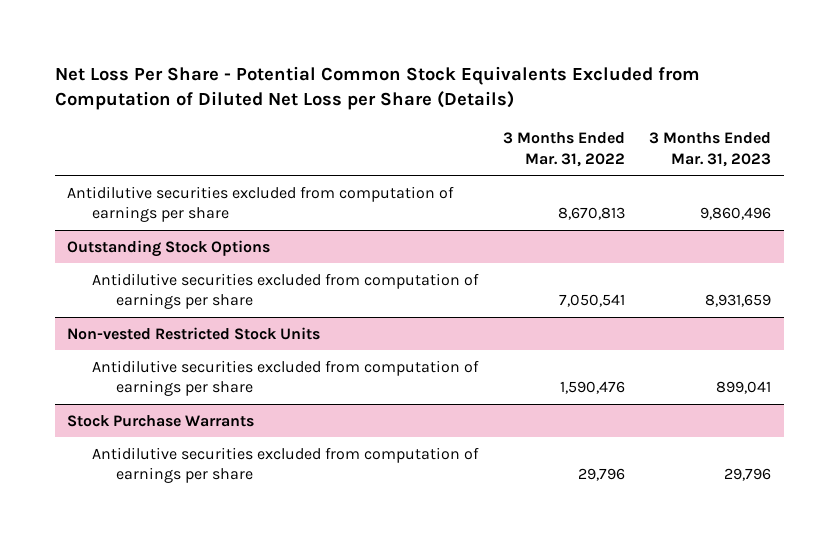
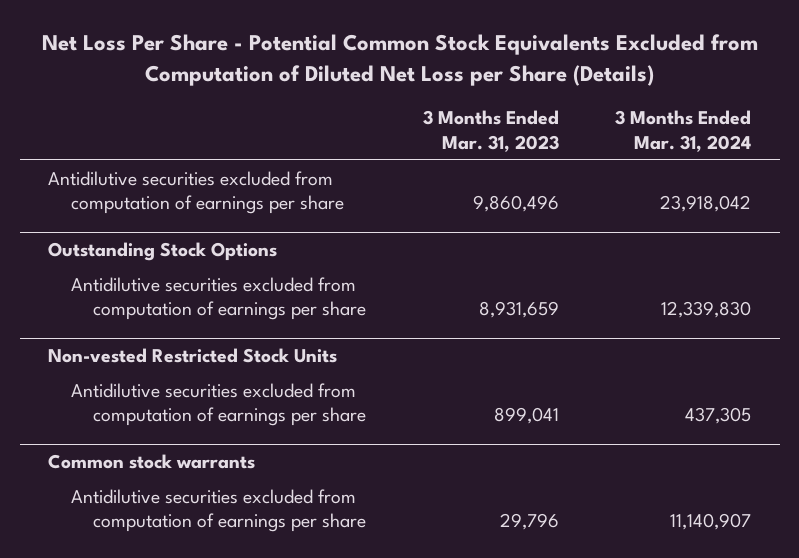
[502,131,625,167] 3 Months Ended Mar. 31, 2022 -> none
none -> [615,110,752,152] 3 Months Ended Mar. 31, 2024
[67,414,255,427] Stock Purchase Warrants -> [48,453,256,469] Common stock warrants

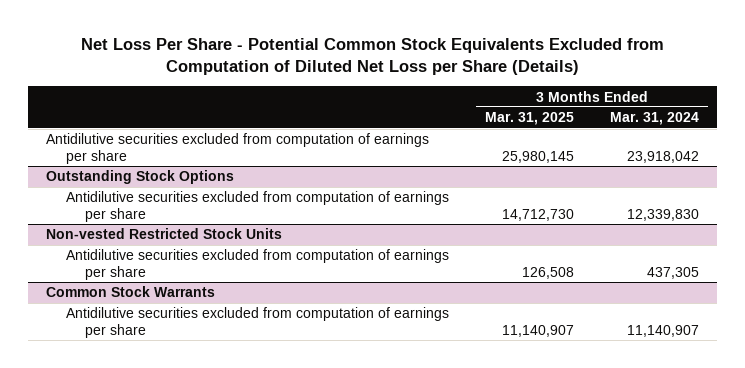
[422,110,559,152] 3 Months Ended Mar. 31, 2023 -> none
none -> [484,112,574,126] Mar. 31, 2025
[48,453,256,469] Common stock warrants -> [46,286,216,298] Common Stock Warrants

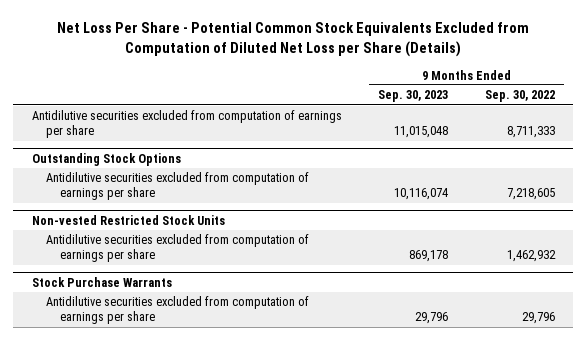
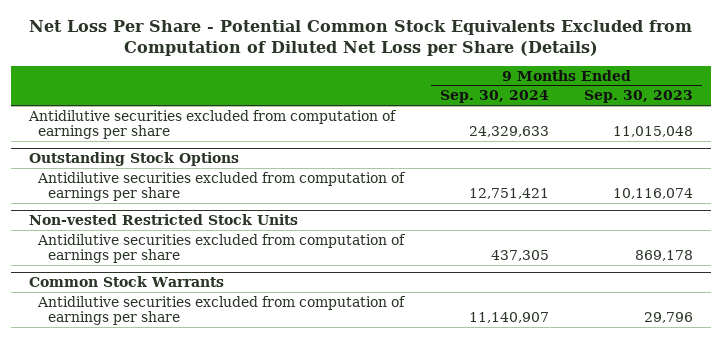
[484,90,555,103] Sep. 30, 2022 -> none
none -> [439,90,549,104] Sep. 30, 2024
[31,276,172,287] Stock Purchase Warrants -> [28,276,224,288] Common Stock Warrants

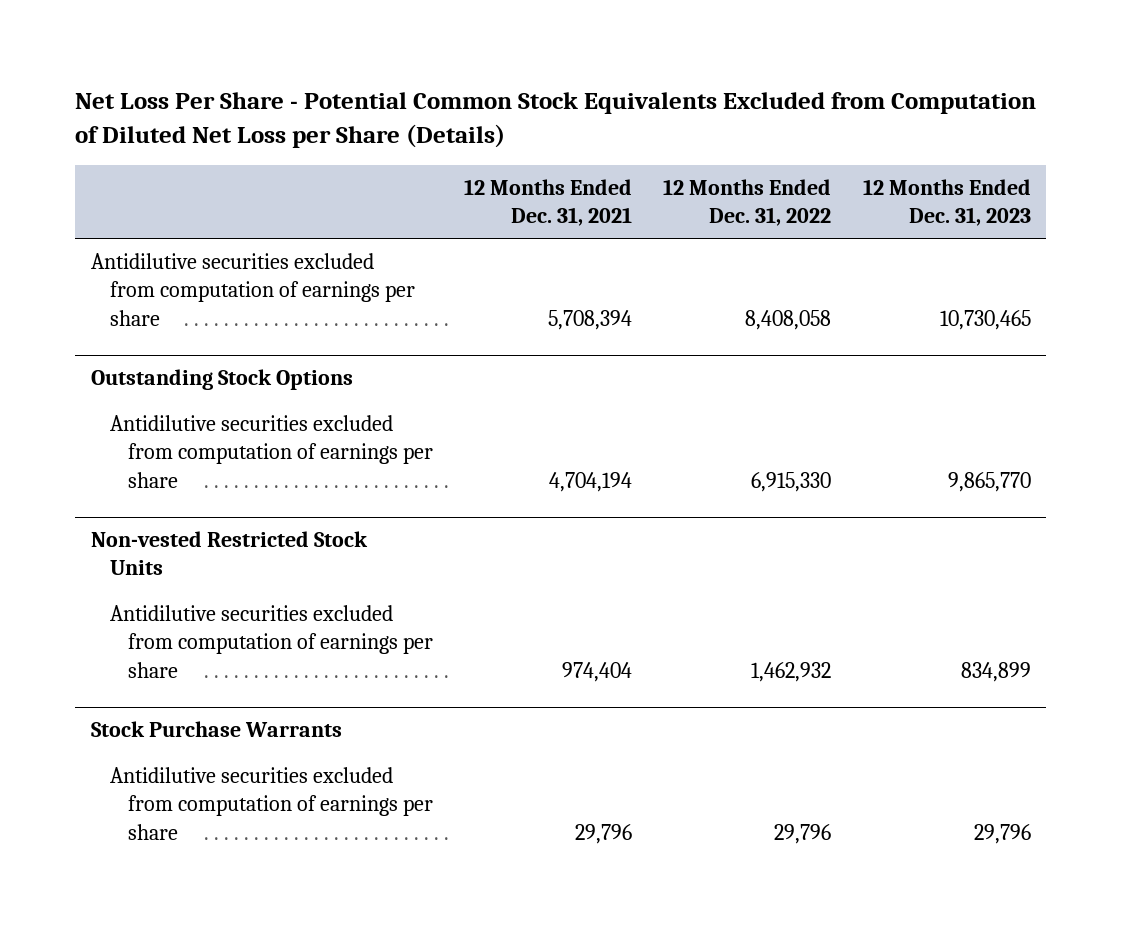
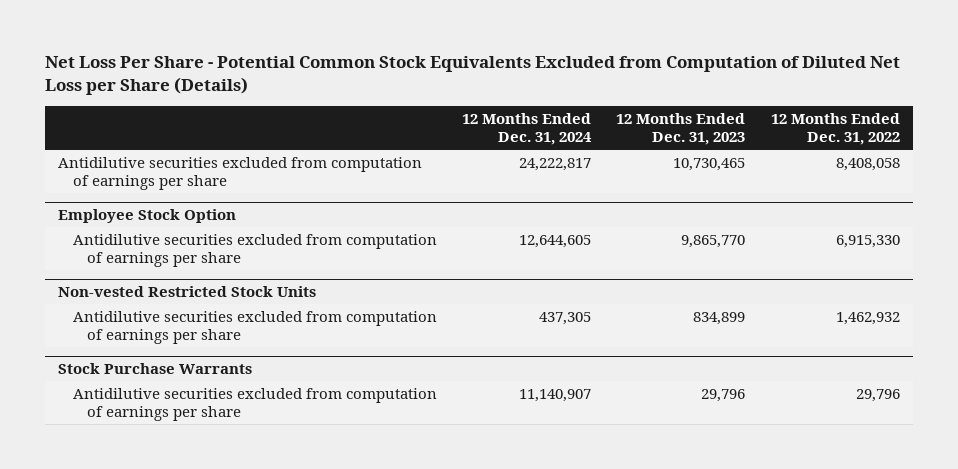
[464,178,633,226] 12 Months Ended Dec. 31, 2021 -> none
none -> [462,112,593,146] 12 Months Ended Dec. 31, 2024
[90,369,353,391] Outstanding Stock Options -> [57,208,236,223] Employee Stock Option

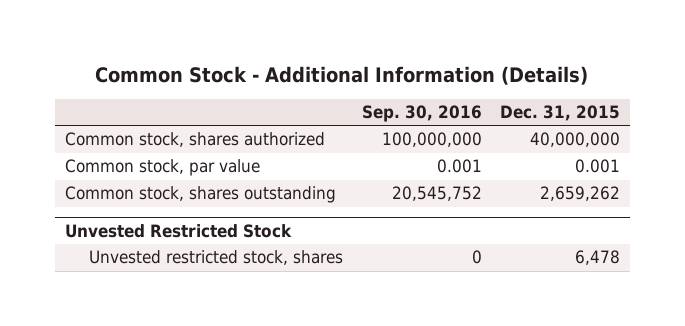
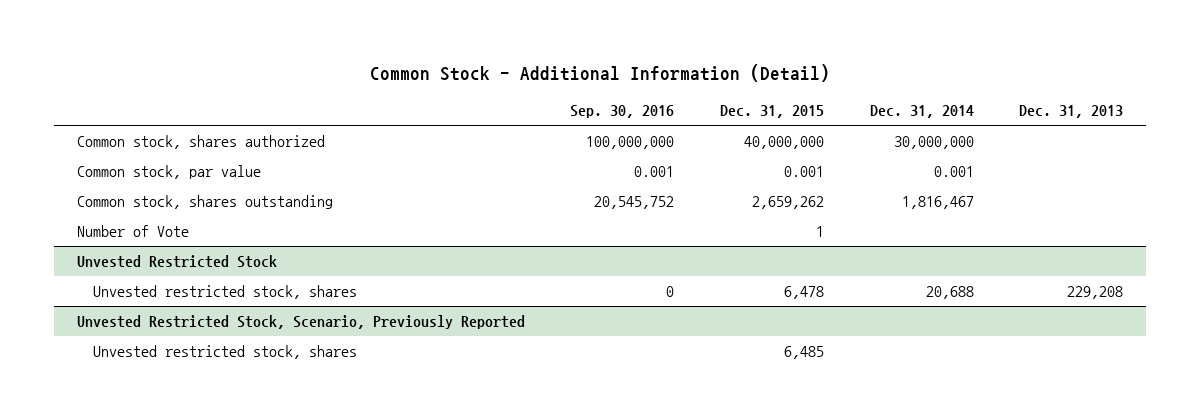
[95,65,589,85] Common Stock - Additional Information (Details) -> [369,64,830,83] Common Stock - Additional Information (Detail)
none -> [869,105,974,119] Dec. 31, 2014
none -> [1019,105,1124,119] Dec. 31, 2013
none -> [76,225,189,238] Number of Vote
none -> [76,315,525,330] Unvested Restricted Stock, Scenario, Previously Reported
none -> [92,345,357,360] Unvested restricted stock, shares

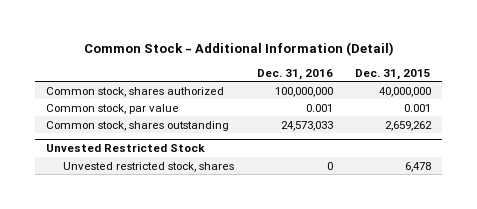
[570,105,675,119] Sep. 30, 2016 -> none
[869,105,974,119] Dec. 31, 2014 -> none
[1019,105,1124,119] Dec. 31, 2013 -> none
none -> [256,68,333,80] Dec. 31, 2016
[76,225,189,238] Number of Vote -> none
[76,315,525,330] Unvested Restricted Stock, Scenario, Previously Reported -> none
[92,345,357,360] Unvested restricted stock, shares -> none

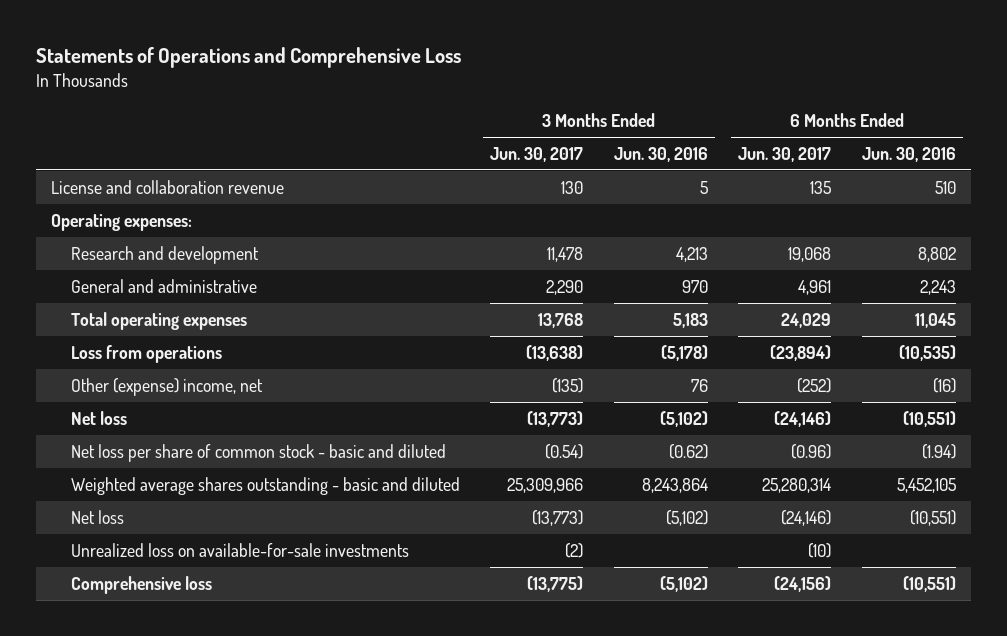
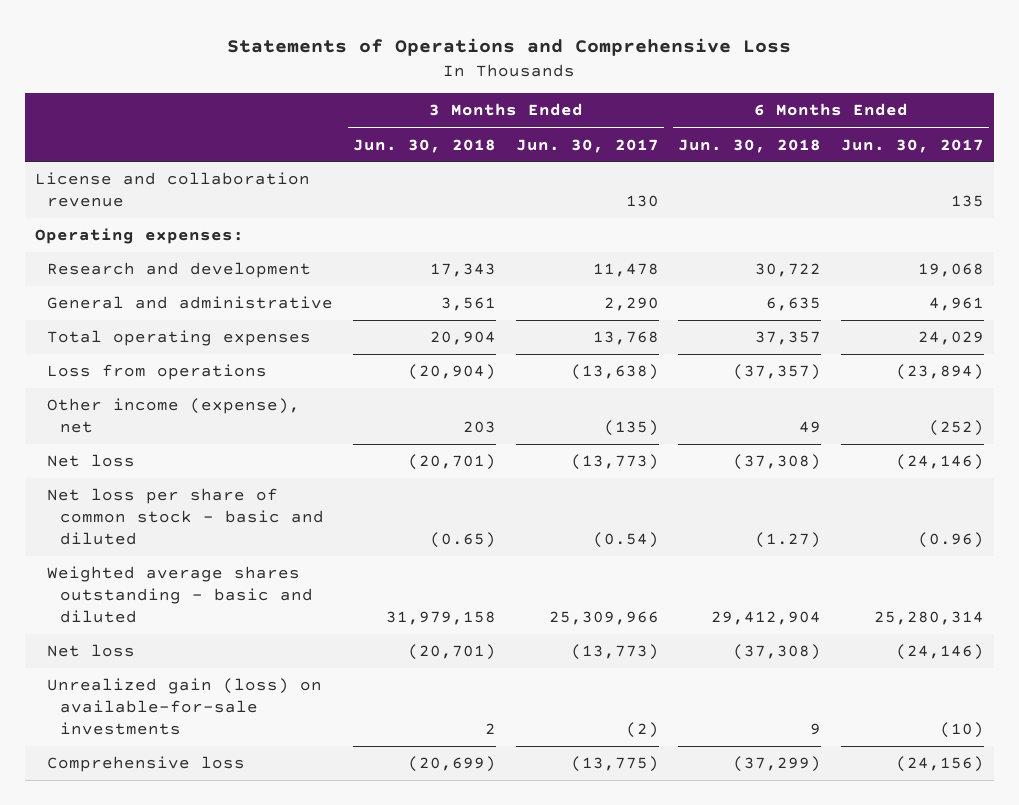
[613,146,708,162] Jun. 30, 2016 -> none
[861,146,956,162] Jun. 30, 2016 -> none
none -> [352,138,496,153] Jun. 30, 2018
none -> [678,138,822,153] Jun. 30, 2018
[70,377,263,396] Other (expense) income, net -> [47,398,301,434] Other income (expense), net
[70,542,409,557] Unrealized loss on available-for-sale investments -> [47,678,323,736] Unrealized gain (loss) on available-for-sale investments

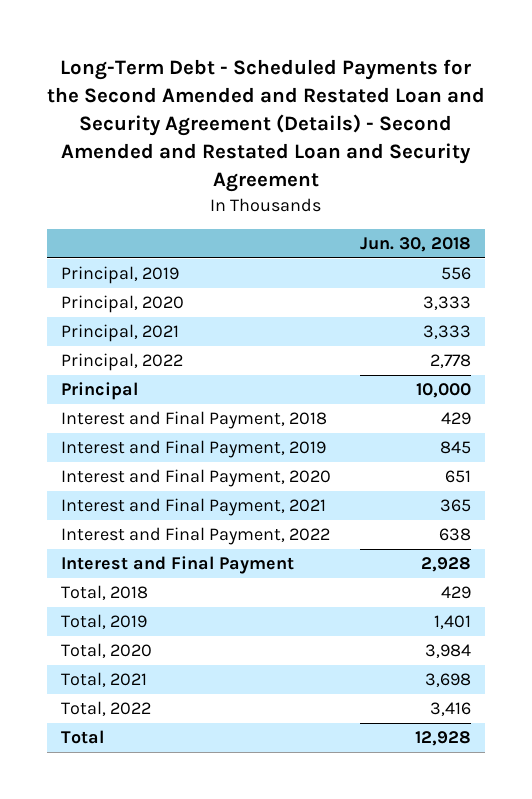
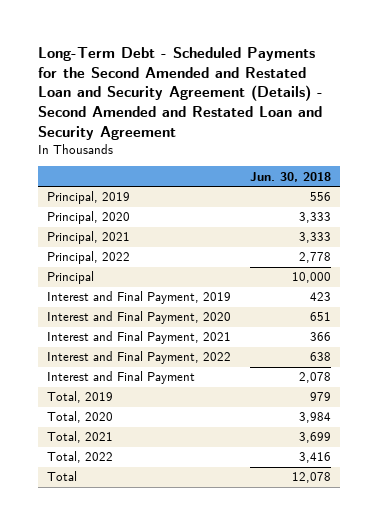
[60,440,326,459] Interest and Final Payment, 2019 -> none
[60,411,327,430] Interest and Final Payment, 2018 -> [47,291,232,305] Interest and Final Payment, 2019
[440,412,471,426] 429 -> [309,292,331,302] 423
[439,499,471,513] 365 -> [309,332,331,342] 366
[60,614,147,630] Total, 2019 -> none
[420,557,471,573] 2,928 -> [298,372,331,384] 2,078
[60,585,148,601] Total, 2018 -> [47,391,114,404] Total, 2019
[440,586,471,600] 429 -> [309,392,331,402] 979
[424,673,471,688] 3,698 -> [298,432,331,444] 3,699
[414,731,471,747] 12,928 -> [291,472,331,484] 12,078

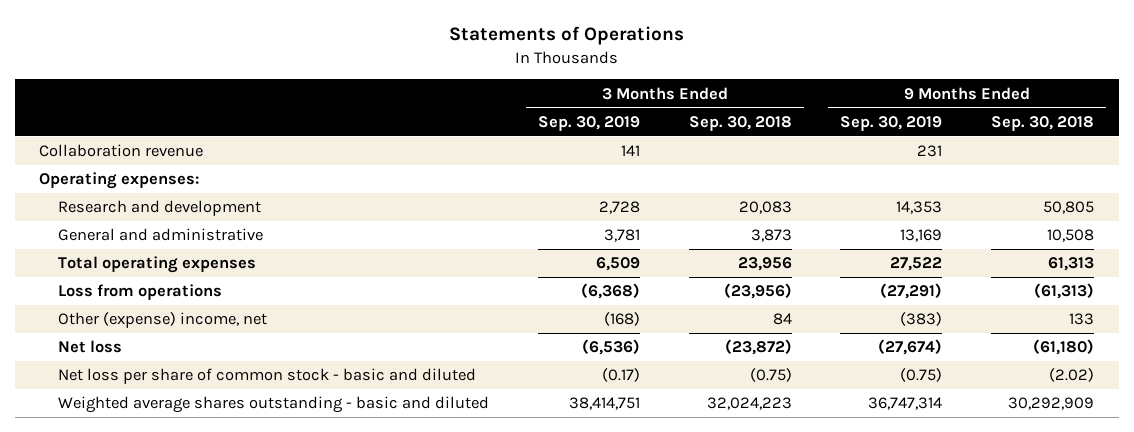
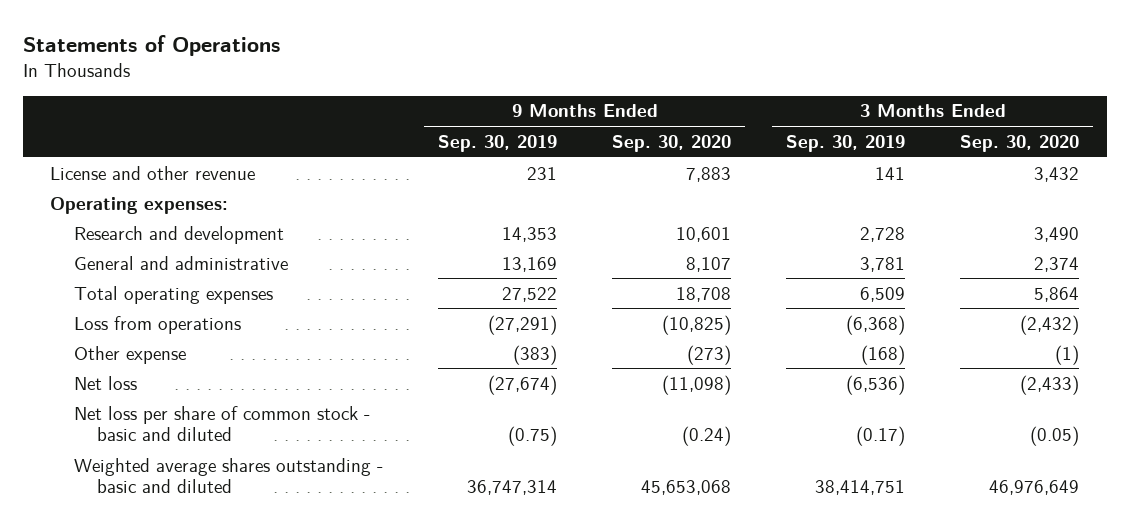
[688,115,792,131] Sep. 30, 2018 -> none
[991,115,1095,131] Sep. 30, 2018 -> none
none -> [612,134,732,152] Sep. 30, 2020
none -> [960,134,1080,152] Sep. 30, 2020
[39,144,204,158] Collaboration revenue -> [50,165,256,180] License and other revenue
[57,312,267,329] Other (expense) income, net -> [73,345,186,364] Other expense

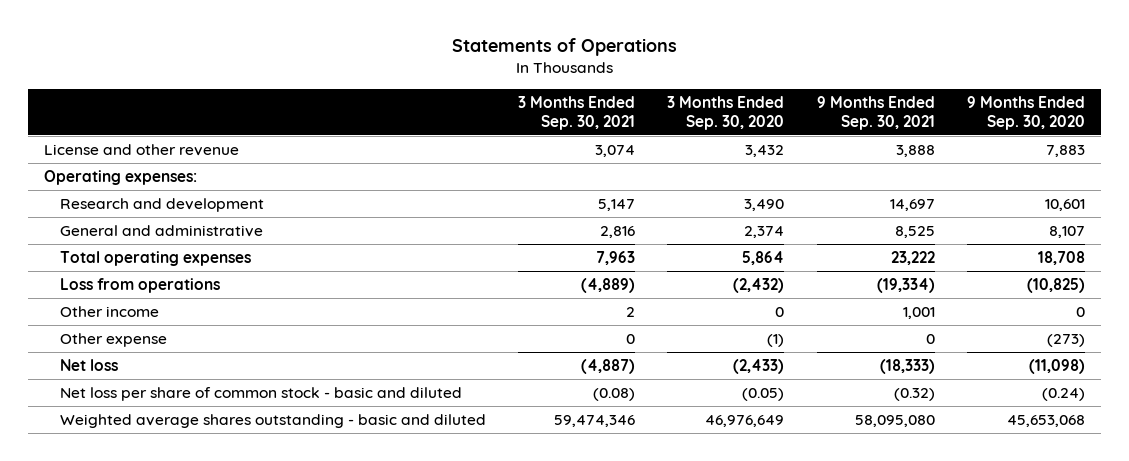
[437,134,557,152] Sep. 30, 2019 -> none
[786,134,906,152] Sep. 30, 2019 -> none
none -> [518,96,636,130] 3 Months Ended Sep. 30, 2021
none -> [816,96,935,130] 9 Months Ended Sep. 30, 2021
none -> [60,306,160,318] Other income

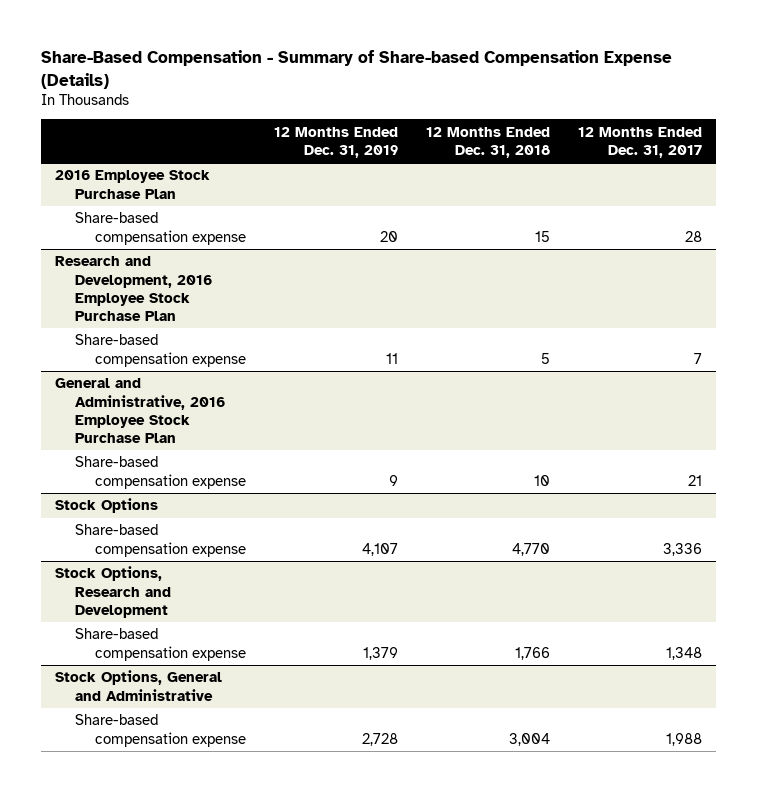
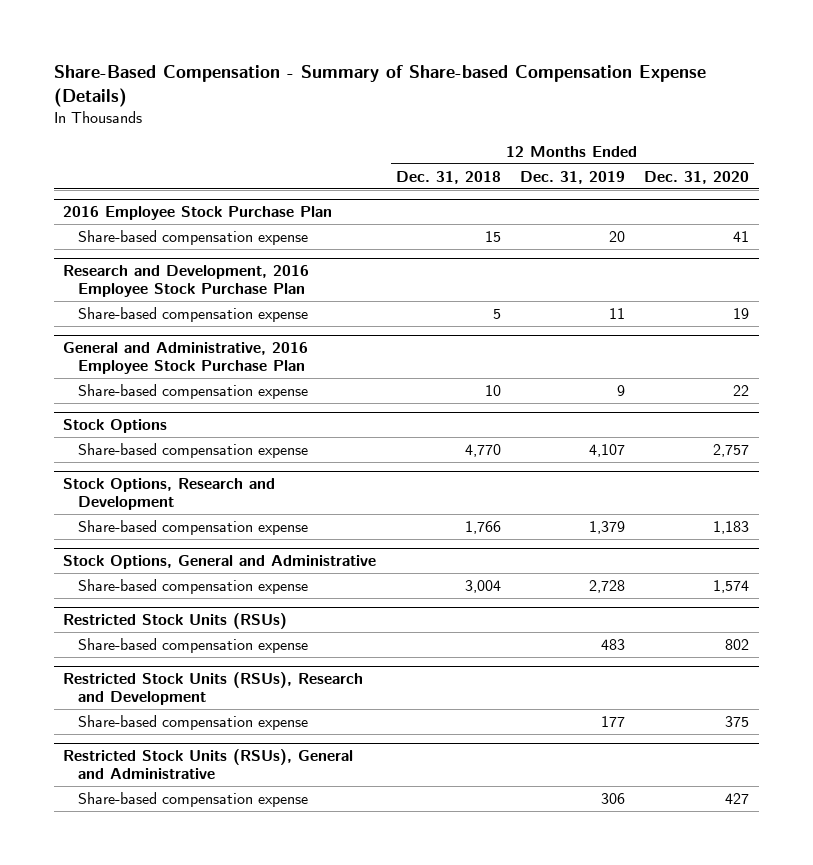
[577,126,702,158] 12 Months Ended Dec. 31, 2017 -> none
none -> [644,170,750,184] Dec. 31, 2020
none -> [63,613,288,630] Restricted Stock Units (RSUs)
none -> [77,637,308,653] Share-based compensation expense
none -> [63,672,364,706] Restricted Stock Units (RSUs), Research and Development
none -> [77,714,308,730] Share-based compensation expense
none -> [63,749,354,780] Restricted Stock Units (RSUs), General and Administrative
none -> [77,791,308,807] Share-based compensation expense

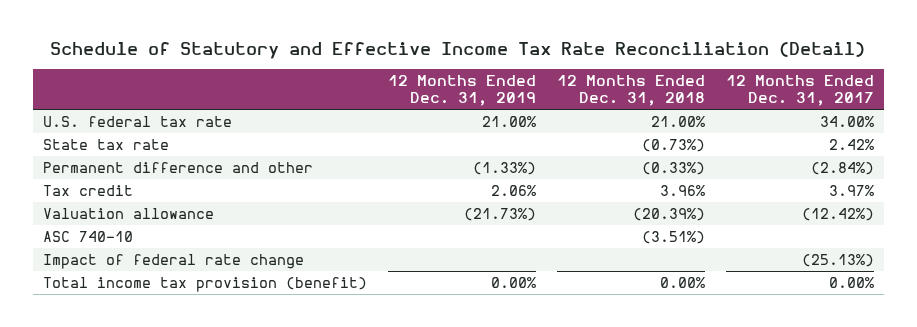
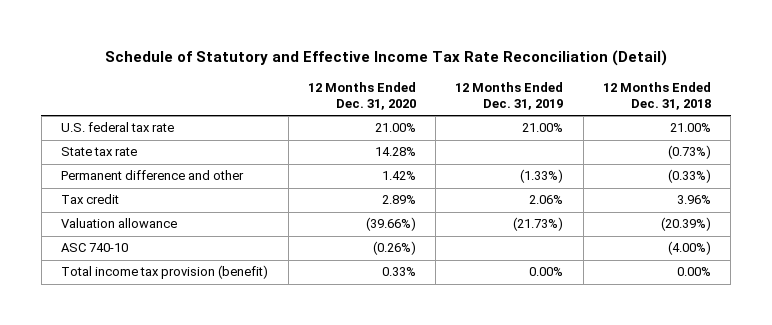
[725,75,874,107] 12 Months Ended Dec. 31, 2017 -> none
none -> [307,81,416,110] 12 Months Ended Dec. 31, 2020
[43,253,305,269] Impact of federal rate change -> none
[641,230,705,244] (3.51%) -> [667,241,711,256] (4.00%)

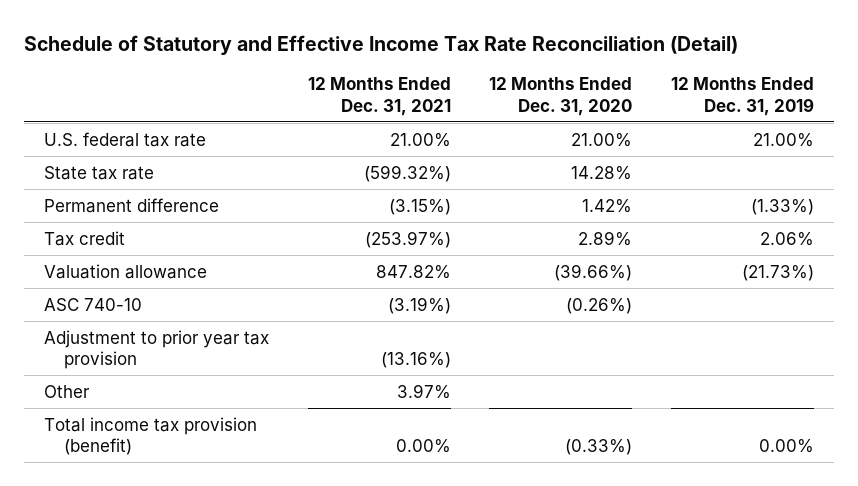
[602,81,711,110] 12 Months Ended Dec. 31, 2018 -> none
none -> [307,77,451,116] 12 Months Ended Dec. 31, 2021
[61,170,245,181] Permanent difference and other -> [43,197,219,213] Permanent difference
none -> [43,329,269,369] Adjustment to prior year tax provision
none -> [43,384,90,398] Other
[381,267,416,277] 0.33% -> [565,438,633,455] (0.33%)

